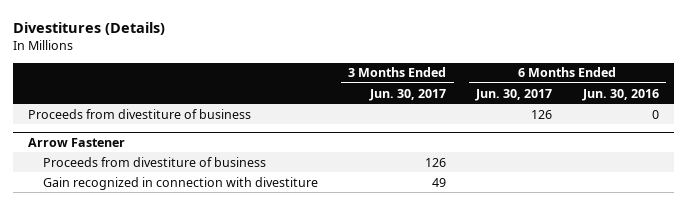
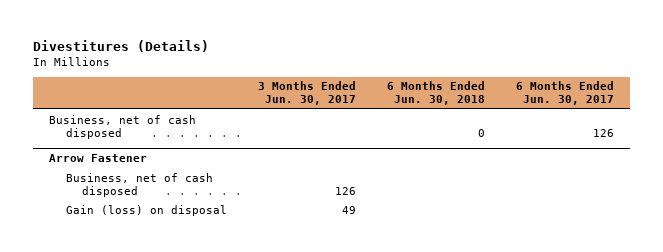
[581,88,659,101] Jun. 30, 2016 -> none
none -> [387,81,486,106] 6 Months Ended Jun. 30, 2018
[28,108,252,119] Proceeds from divestiture of business -> [48,114,196,139] Business, net of cash disposed
[42,156,266,167] Proceeds from divestiture of business -> [65,172,213,197] Business, net of cash disposed
[42,176,318,190] Gain recognized in connection with divestiture -> [65,204,227,216] Gain (loss) on disposal

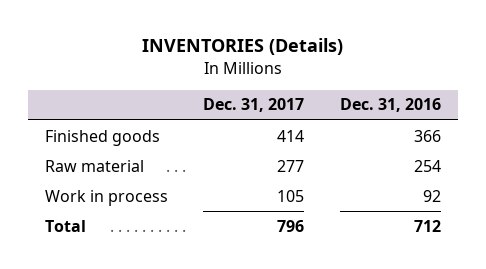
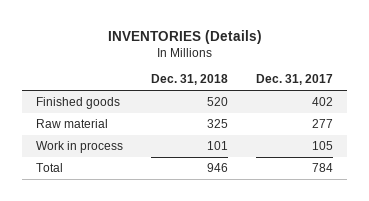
[339,98,441,113] Dec. 31, 2016 -> none
none -> [151,74,229,86] Dec. 31, 2018
[277,129,305,142] 414 -> [311,96,333,106] 402
[277,219,305,232] 796 -> [311,162,333,172] 784

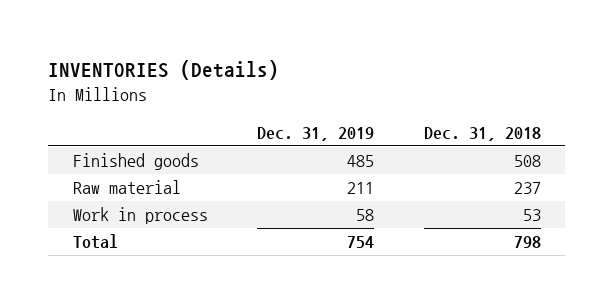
[255,74,333,86] Dec. 31, 2017 -> none
none -> [257,126,375,141] Dec. 31, 2019
[207,96,229,106] 520 -> [513,155,541,168] 508
[207,118,229,128] 325 -> [513,182,541,195] 237
[207,140,229,150] 101 -> [522,209,541,222] 53
[207,162,229,172] 946 -> [513,236,541,249] 798

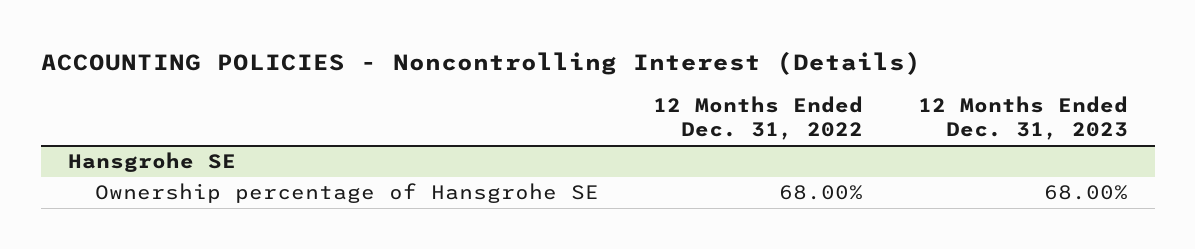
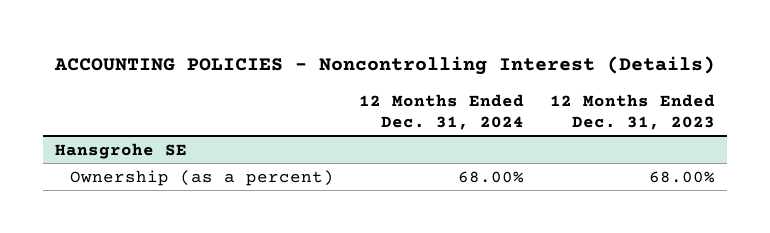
[653,95,864,141] 12 Months Ended Dec. 31, 2022 -> none
none -> [359,93,525,130] 12 Months Ended Dec. 31, 2024
[94,183,599,204] Ownership percentage of Hansgrohe SE -> [70,169,335,186] Ownership (as a percent)

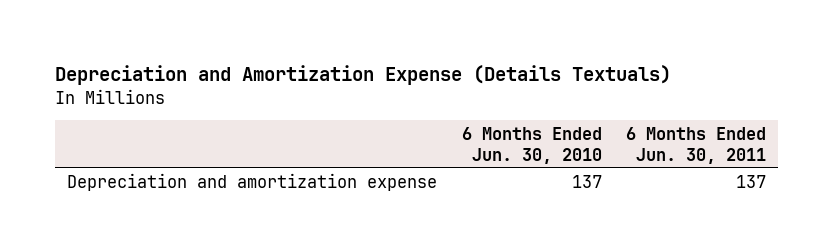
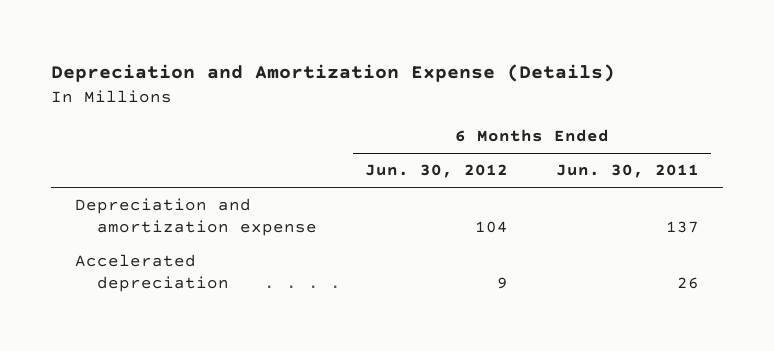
[55,65,672,86] Depreciation and Amortization Expense (Details Textuals) -> [51,64,616,83] Depreciation and Amortization Expense (Details)
[461,126,602,164] 6 Months Ended Jun. 30, 2010 -> none
none -> [364,164,508,179] Jun. 30, 2012
none -> [75,254,229,292] Accelerated depreciation

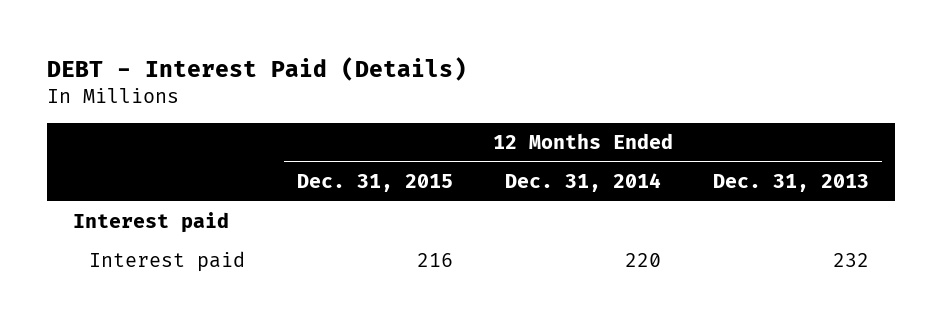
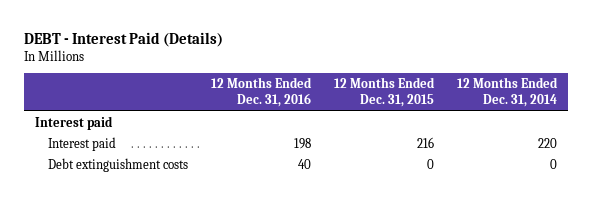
[713,174,870,193] Dec. 31, 2013 -> none
none -> [211,77,313,108] 12 Months Ended Dec. 31, 2016
none -> [48,157,189,172] Debt extinguishment costs

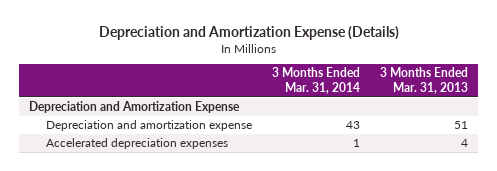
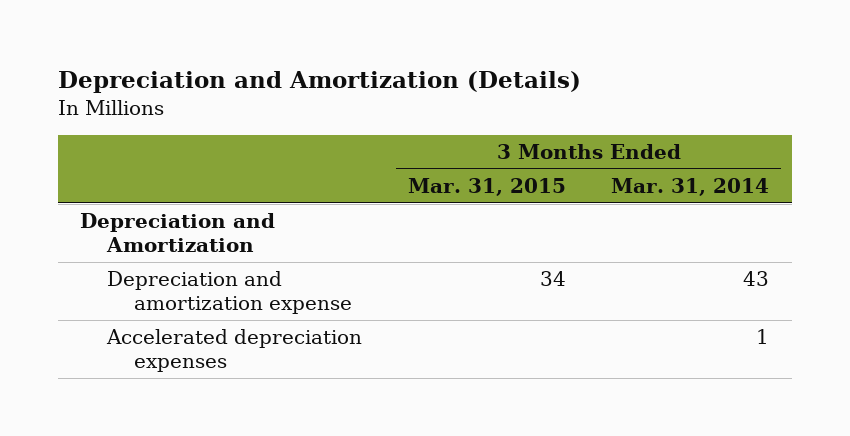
[98,25,399,40] Depreciation and Amortization Expense (Details) -> [57,71,581,94] Depreciation and Amortization (Details)
[380,67,469,94] 3 Months Ended Mar. 31, 2013 -> none
none -> [407,178,566,197] Mar. 31, 2015
[29,101,241,114] Depreciation and Amortization Expense -> [80,213,276,252] Depreciation and Amortization

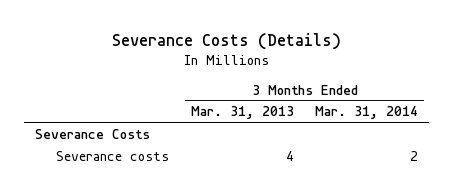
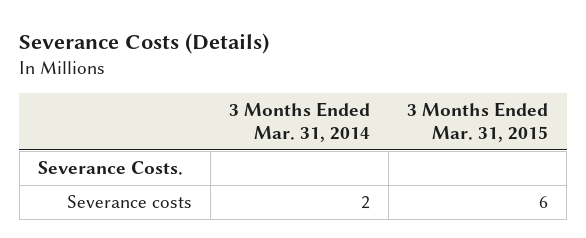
[190,106,294,120] Mar. 31, 2013 -> none
none -> [407,102,549,143] 3 Months Ended Mar. 31, 2015
[34,128,150,139] Severance Costs -> [38,160,184,175] Severance Costs.

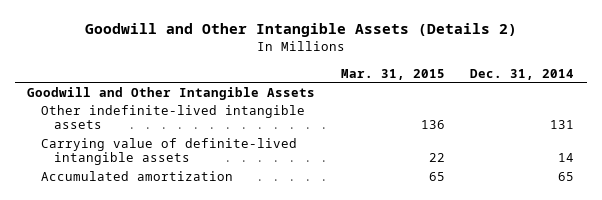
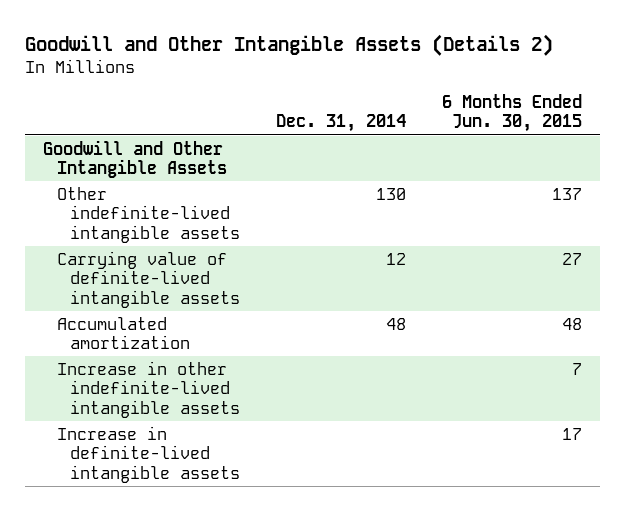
[340,68,445,80] Mar. 31, 2015 -> none
none -> [441,93,582,133] 6 Months Ended Jun. 30, 2015
[550,120,575,130] 131 -> [375,187,406,200] 130
[558,153,575,163] 14 -> [385,252,406,265] 12
[558,171,575,181] 65 -> [385,317,406,330] 48
none -> [56,360,240,418] Increase in other indefinite-lived intangible assets
none -> [56,425,240,483] Increase in definite-lived intangible assets

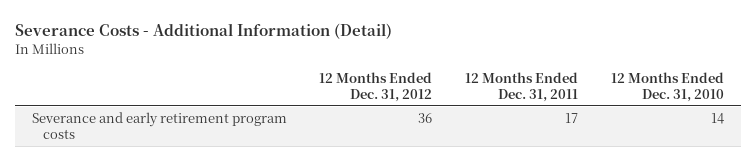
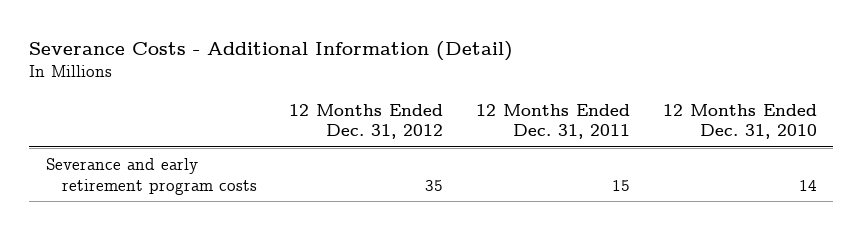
[418,113,433,124] 36 -> [425,179,444,191] 35
[565,113,579,124] 17 -> [611,179,630,191] 15

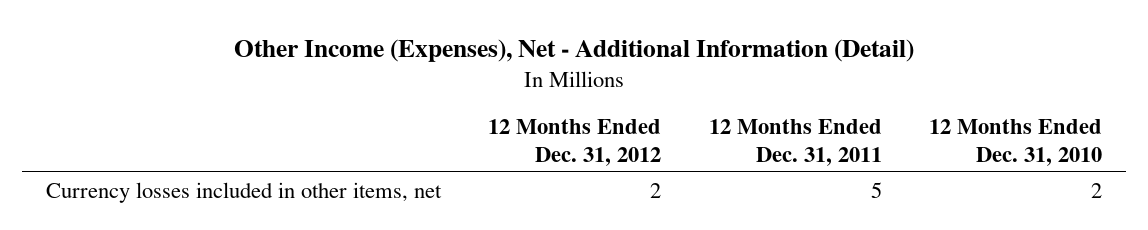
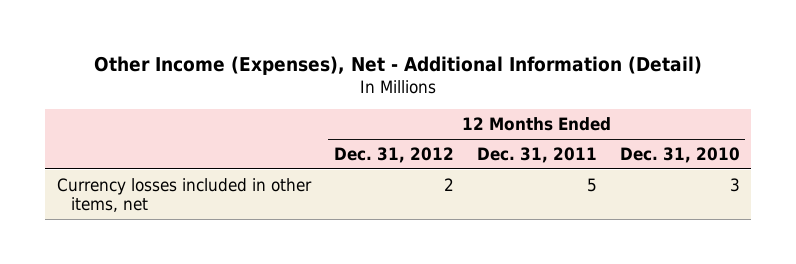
[1091,182,1103,198] 2 -> [729,177,740,192] 3

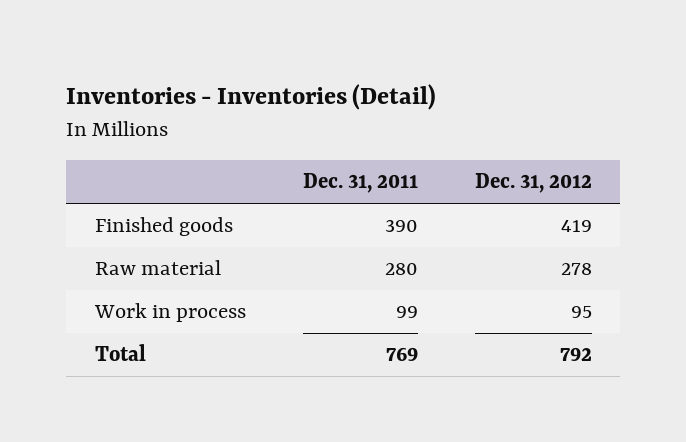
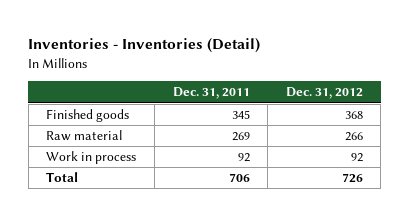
[384,219,418,233] 390 -> [231,110,250,120] 345
[560,220,592,233] 419 -> [344,111,363,120] 368
[384,263,418,276] 280 -> [231,132,250,142] 269
[560,263,592,276] 278 -> [344,132,363,142] 266
[395,306,418,319] 99 -> [237,153,250,163] 92
[570,306,592,319] 95 -> [350,153,363,163] 92
[385,347,418,362] 769 -> [228,173,250,183] 706
[559,347,592,362] 792 -> [341,173,363,184] 726

